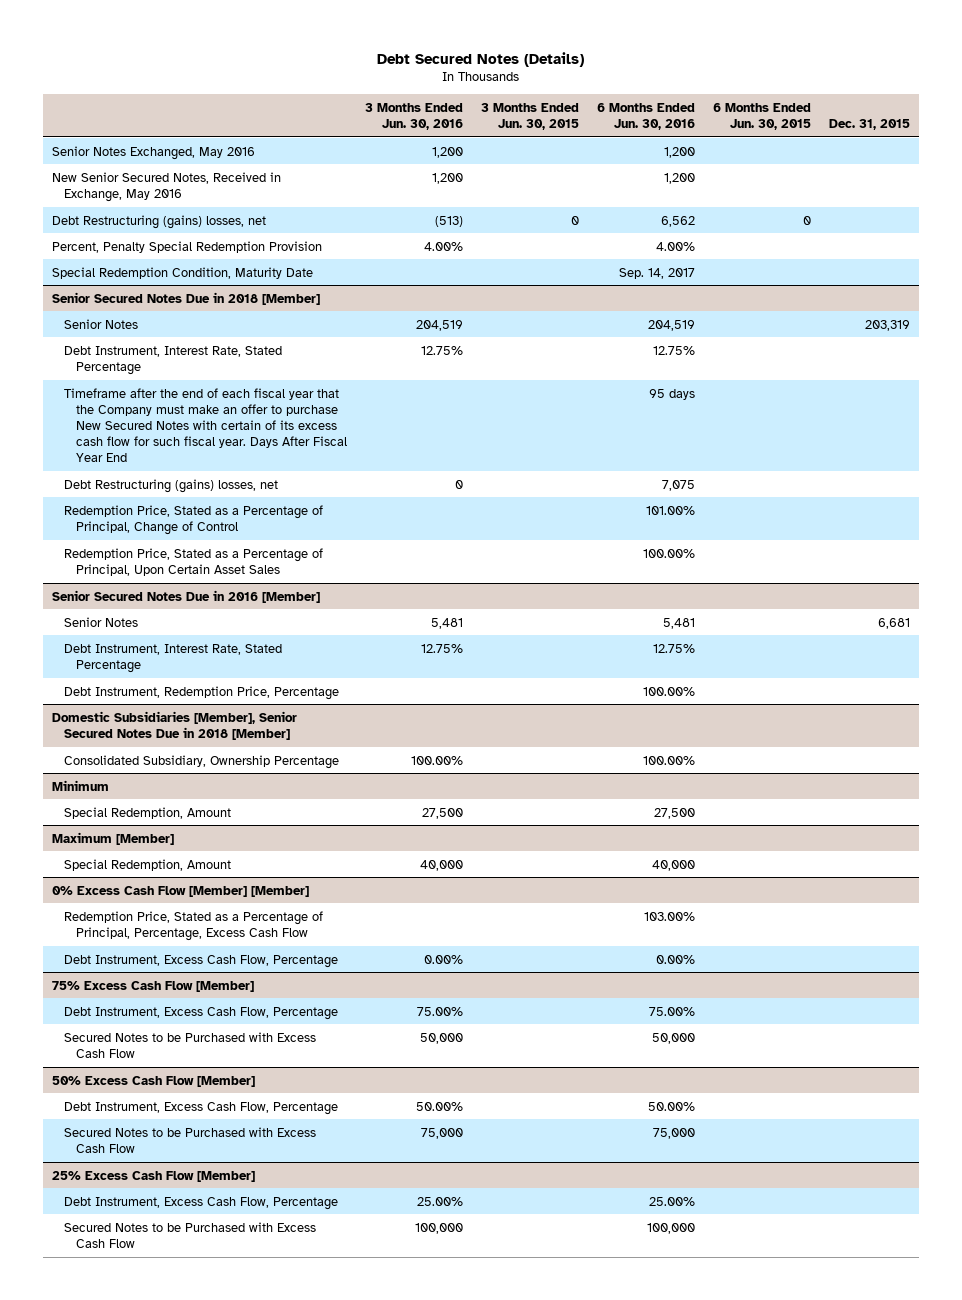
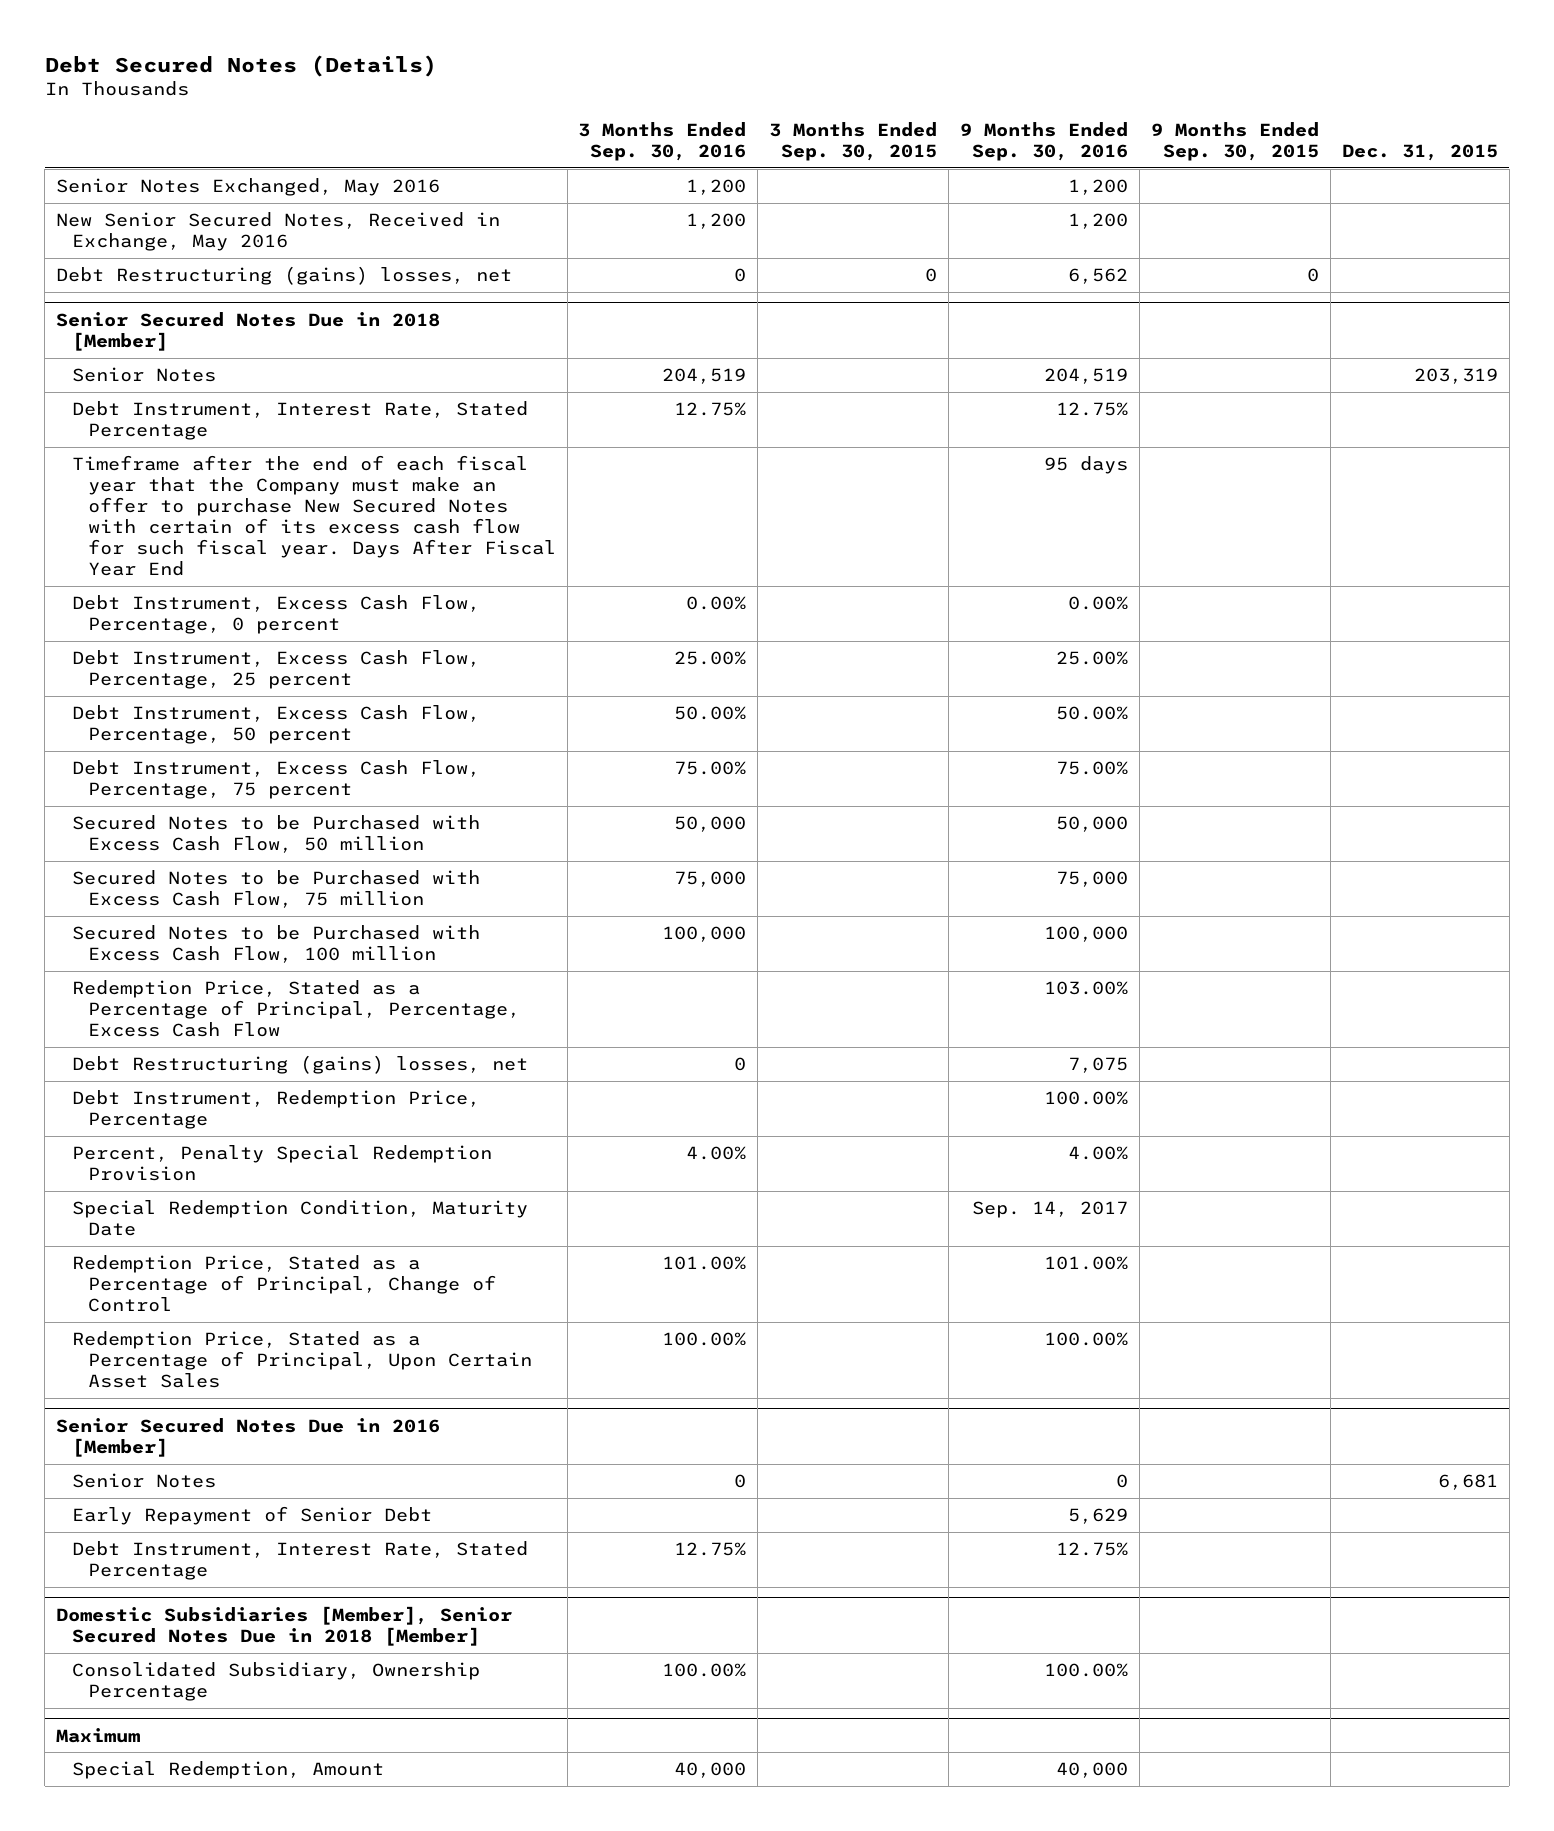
[364,102,463,131] 3 Months Ended Jun. 30, 2016 -> none
[480,102,579,131] 3 Months Ended Jun. 30, 2015 -> none
[596,102,695,131] 6 Months Ended Jun. 30, 2016 -> none
[712,102,811,131] 6 Months Ended Jun. 30, 2015 -> none
none -> [578,122,747,162] 3 Months Ended Sep. 30, 2016
none -> [769,122,938,162] 3 Months Ended Sep. 30, 2015
none -> [960,122,1129,162] 9 Months Ended Sep. 30, 2016
none -> [1150,122,1319,162] 9 Months Ended Sep. 30, 2015
[52,240,323,253] Percent, Penalty Special Redemption Provision -> none
[52,266,314,279] Special Redemption Condition, Maturity Date -> none
none -> [71,595,480,635] Debt Instrument, Excess Cash Flow, Percentage, 0 percent
none -> [71,650,480,690] Debt Instrument, Excess Cash Flow, Percentage, 25 percent
none -> [71,705,480,745] Debt Instrument, Excess Cash Flow, Percentage, 50 percent
none -> [71,760,480,800] Debt Instrument, Excess Cash Flow, Percentage, 75 percent
none -> [71,815,480,854] Secured Notes to be Purchased with Excess Cash Flow, 50 million
none -> [71,870,480,909] Secured Notes to be Purchased with Excess Cash Flow, 75 million
none -> [71,925,480,964] Secured Notes to be Purchased with Excess Cash Flow, 100 million
none -> [71,980,520,1038] Redemption Price, Stated as a Percentage of Principal, Percentage, Excess Cash Flow
none -> [71,1090,480,1130] Debt Instrument, Redemption Price, Percentage
none -> [71,1145,492,1182] Percent, Penalty Special Redemption Provision
none -> [71,1200,528,1237] Special Redemption Condition, Maturity Date
none -> [71,1506,432,1526] Early Repayment of Senior Debt
[64,685,340,700] Debt Instrument, Redemption Price, Percentage -> none
[52,779,110,791] Minimum -> none
[64,806,232,819] Special Redemption, Amount -> none
[52,831,175,845] Maximum [Member] -> [56,1727,141,1743] Maximum
[52,885,310,897] 0% Excess Cash Flow [Member] [Member] -> none
[64,910,324,941] Redemption Price, Stated as a Percentage of Principal, Percentage, Excess Cash Flow -> none
[64,954,339,968] Debt Instrument, Excess Cash Flow, Percentage -> none
[52,980,255,992] 75% Excess Cash Flow [Member] -> none
[64,1006,339,1020] Debt Instrument, Excess Cash Flow, Percentage -> none
[64,1031,317,1058] Secured Notes to be Purchased with Excess Cash Flow -> none
[52,1075,256,1087] 50% Excess Cash Flow [Member] -> none
[64,1101,339,1115] Debt Instrument, Excess Cash Flow, Percentage -> none
[64,1126,317,1153] Secured Notes to be Purchased with Excess Cash Flow -> none
[52,1170,256,1182] 25% Excess Cash Flow [Member] -> none
[64,1196,339,1210] Debt Instrument, Excess Cash Flow, Percentage -> none
[64,1221,317,1248] Secured Notes to be Purchased with Excess Cash Flow -> none

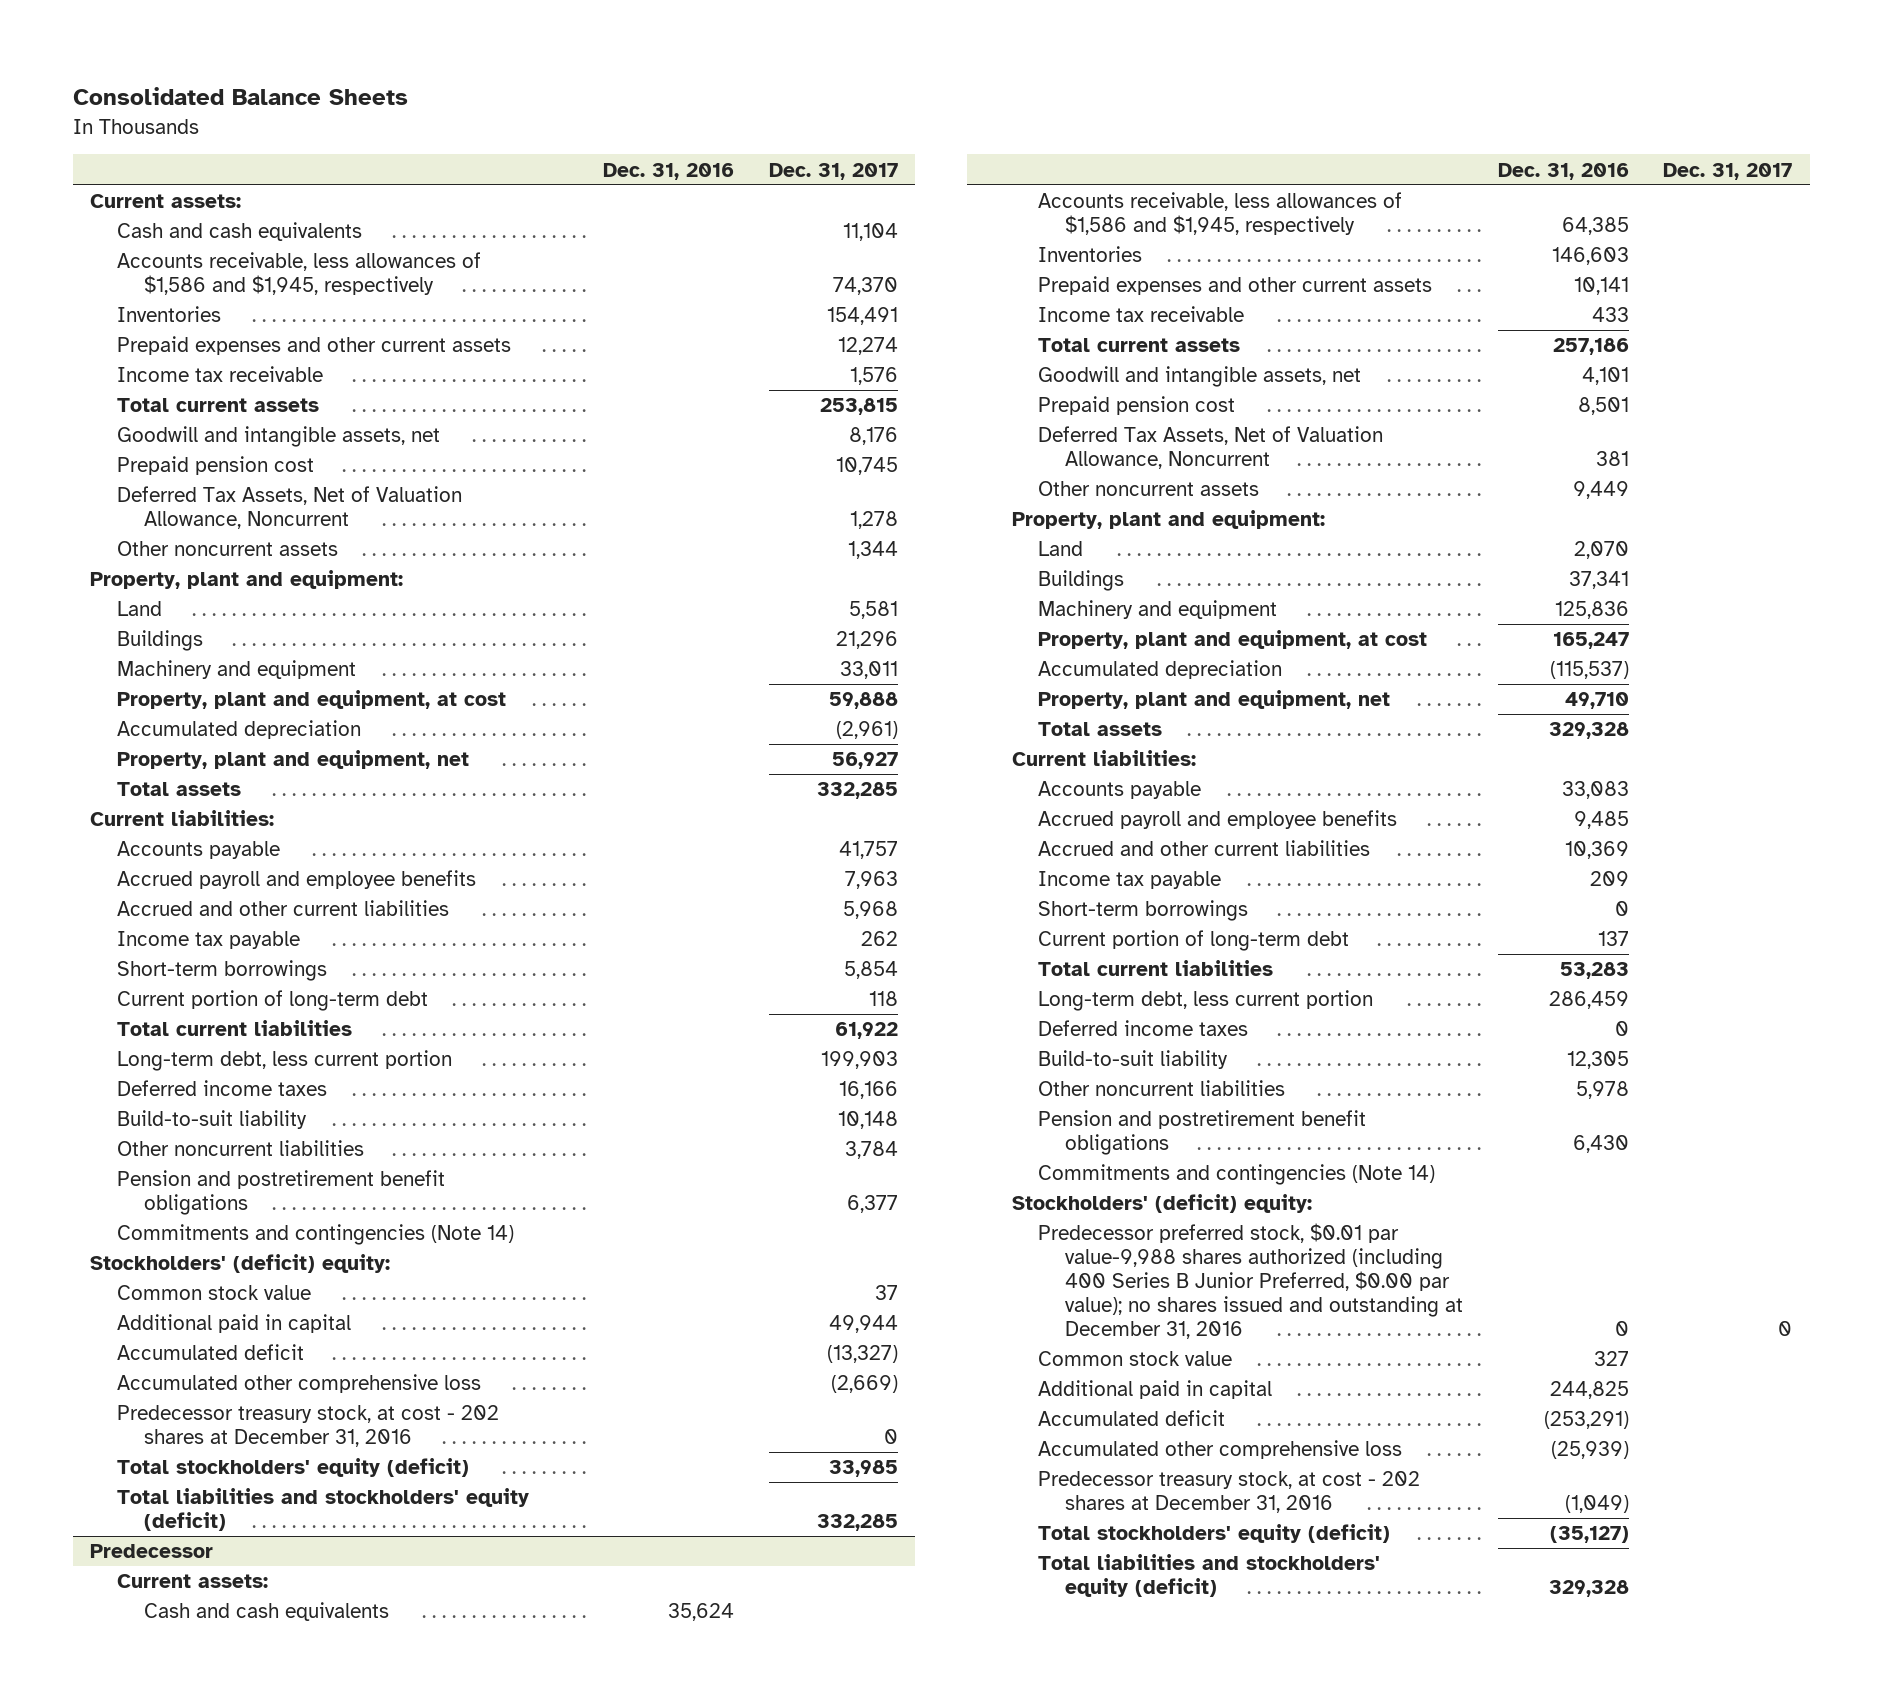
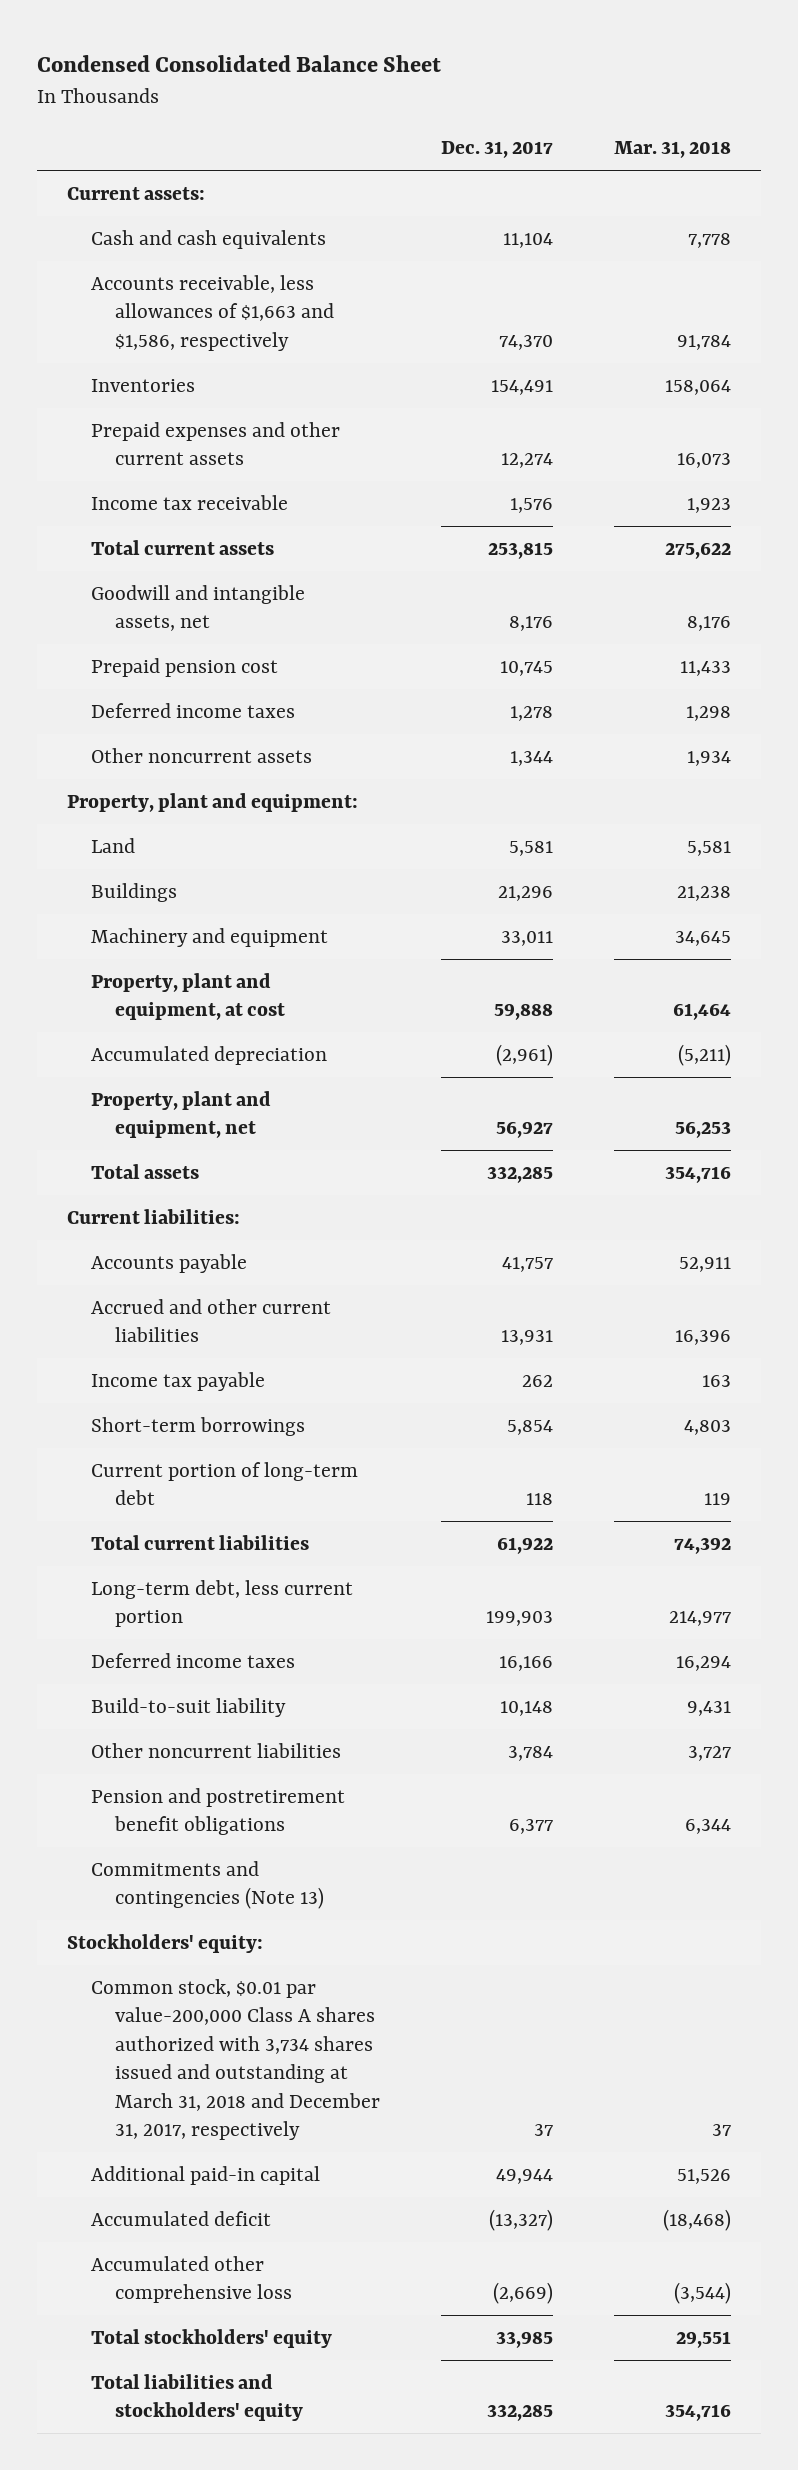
[72,87,408,106] Consolidated Balance Sheets -> [36,54,441,72] Condensed Consolidated Balance Sheet
[603,162,735,180] Dec. 31, 2016 -> none
none -> [613,141,731,159] Mar. 31, 2018
[117,252,482,296] Accounts receivable, less allowances of $1,586 and $1,945, respectively -> [91,274,335,351] Accounts receivable, less allowances of $1,663 and $1,586, respectively
[117,486,463,530] Deferred Tax Assets, Net of Valuation Allowance, Noncurrent -> [91,702,296,718] Deferred income taxes
[117,870,477,890] Accrued payroll and employee benefits -> none
[842,901,898,920] 5,968 -> [501,1330,554,1346] 13,931
[117,1224,515,1246] Commitments and contingencies (Note 14) -> [91,1860,325,1910] Commitments and contingencies (Note 13)
[90,1254,391,1274] Stockholders' (deficit) equity: -> [66,1933,263,1953] Stockholders' equity:
[117,1285,312,1301] Common stock value -> [91,1978,381,2141] Common stock, $0.01 par value-200,000 Class A shares authorized with 3,734 shares issued and outstanding at March 31, 2018 and December 31, 2017, respectively
[117,1314,352,1334] Additional paid in capital -> [91,2165,321,2185] Additional paid-in capital
[117,1405,500,1448] Predecessor treasury stock, at cost - 202 shares at December 31, 2016 -> none
[90,1544,214,1559] Predecessor -> none
[117,1574,269,1589] Current assets: -> none
[143,1602,389,1622] Cash and cash equivalents -> none
[1038,192,1403,236] Accounts receivable, less allowances of $1,586 and $1,945, respectively -> none
[1038,246,1143,263] Inventories -> none
[1038,276,1433,296] Prepaid expenses and other current assets -> none
[1038,306,1245,323] Income tax receivable -> none
[1038,338,1241,353] Total current assets -> none
[1038,366,1362,388] Goodwill and intangible assets, net -> none
[1038,396,1236,416] Prepaid pension cost -> none
[1038,426,1384,470] Deferred Tax Assets, Net of Valuation Allowance, Noncurrent -> none
[1038,481,1260,497] Other noncurrent assets -> none
[1011,510,1325,530] Property, plant and equipment: -> none
[1038,541,1084,557] Land -> none
[1038,570,1125,592] Buildings -> none
[1038,600,1278,620] Machinery and equipment -> none
[1038,630,1428,650] Property, plant and equipment, at cost -> none
[1038,660,1283,680] Accumulated depreciation -> none
[1038,690,1391,710] Property, plant and equipment, net -> none
[1038,722,1163,737] Total assets -> none
[1011,750,1196,767] Current liabilities: -> none
[1038,781,1202,800] Accounts payable -> none
[1038,810,1398,830] Accrued payroll and employee benefits -> none
[1038,840,1371,857] Accrued and other current liabilities -> none
[1038,871,1222,890] Income tax payable -> none
[1038,900,1249,922] Short-term borrowings -> none
[1038,930,1350,952] Current portion of long-term debt -> none
[1038,960,1274,977] Total current liabilities -> none
[1038,990,1374,1012] Long-term debt, less current portion -> none
[1038,1020,1249,1037] Deferred income taxes -> none
[1038,1050,1229,1070] Build-to-suit liability -> none
[1038,1080,1286,1097] Other noncurrent liabilities -> none
[1038,1110,1367,1156] Pension and postretirement benefit obligations -> none
[1038,1164,1436,1186] Commitments and contingencies (Note 14) -> none
[1011,1194,1312,1214] Stockholders' (deficit) equity: -> none
[1038,1223,1464,1340] Predecessor preferred stock, $0.01 par value-9,988 shares authorized (including 400 Series B Junior Preferred, $0.00 par value); no shares issued and outstanding at December 31, 2016 -> none
[1038,1351,1233,1367] Common stock value -> none
[1038,1380,1273,1400] Additional paid in capital -> none
[1038,1410,1226,1427] Accumulated deficit -> none
[1038,1440,1403,1460] Accumulated other comprehensive loss -> none
[1038,1471,1421,1514] Predecessor treasury stock, at cost - 202 shares at December 31, 2016 -> none
[1038,1524,1391,1544] Total stockholders' equity (deficit) -> none
[1038,1554,1381,1598] Total liabilities and stockholders' equity (deficit) -> none
[117,1458,470,1478] Total stockholders' equity (deficit) -> [91,2328,333,2348] Total stockholders' equity
[117,1488,530,1532] Total liabilities and stockholders' equity (deficit) -> [91,2373,304,2422] Total liabilities and stockholders' equity

